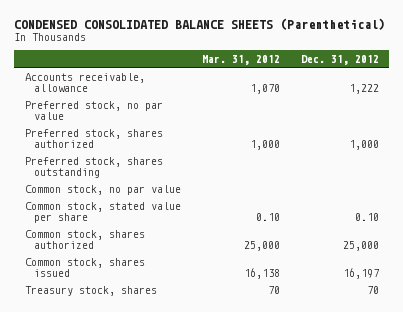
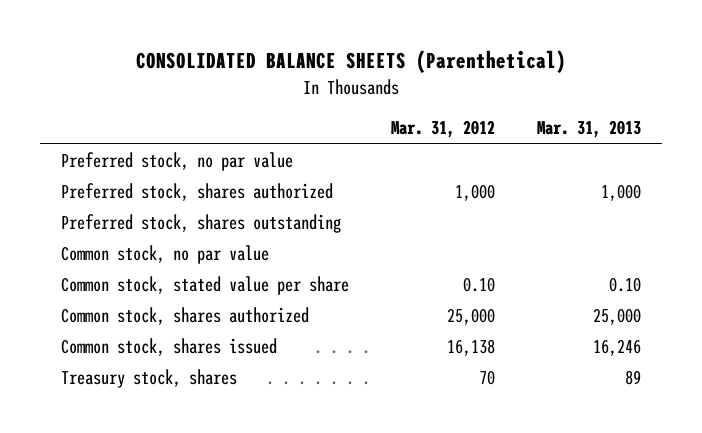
[14,17,386,30] CONDENSED CONSOLIDATED BALANCE SHEETS (Parenthetical) -> [135,50,566,74] CONSOLIDATED BALANCE SHEETS (Parenthetical)
[300,54,379,65] Dec. 31, 2012 -> none
none -> [537,120,642,139] Mar. 31, 2013
[24,72,145,92] Accounts receivable, allowance -> none

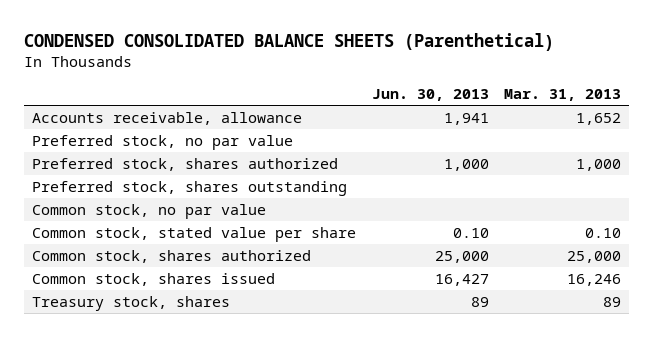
[135,50,566,74] CONSOLIDATED BALANCE SHEETS (Parenthetical) -> [24,33,555,52] CONDENSED CONSOLIDATED BALANCE SHEETS (Parenthetical)
[390,120,495,139] Mar. 31, 2012 -> none
none -> [371,89,489,102] Jun. 30, 2013
none -> [32,111,303,125] Accounts receivable, allowance

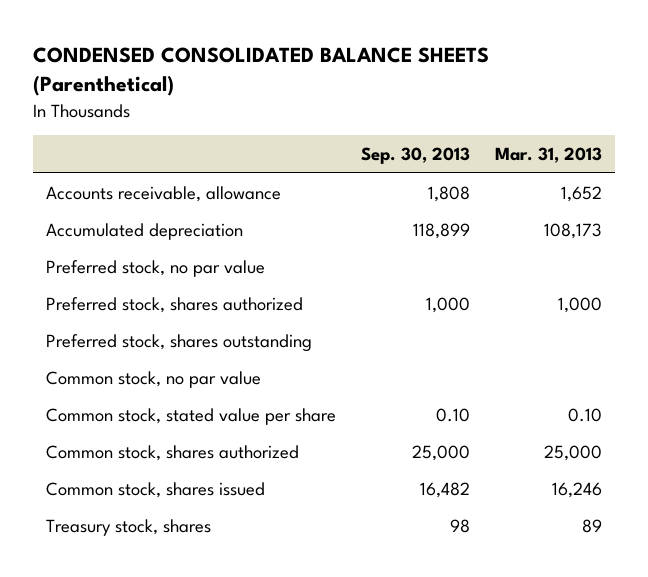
[371,89,489,102] Jun. 30, 2013 -> none
none -> [361,147,471,165] Sep. 30, 2013
none -> [45,222,243,240] Accumulated depreciation

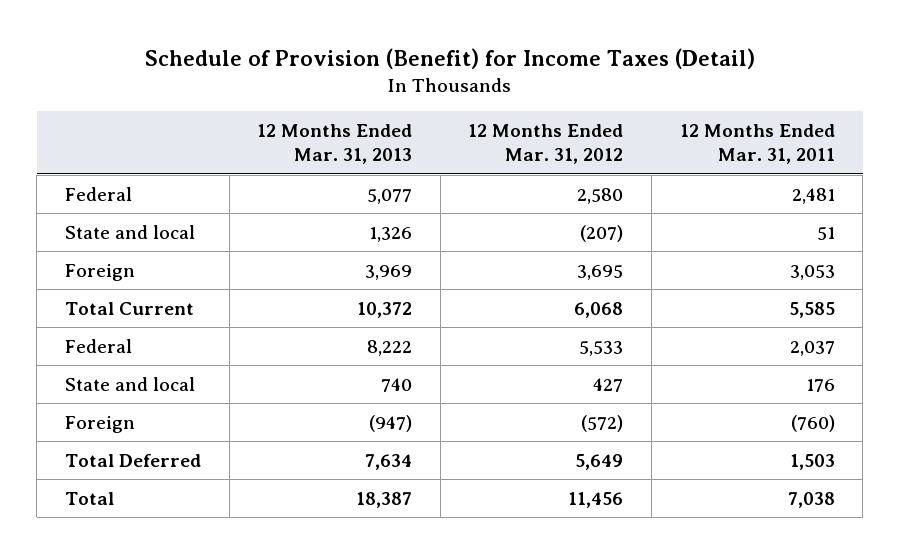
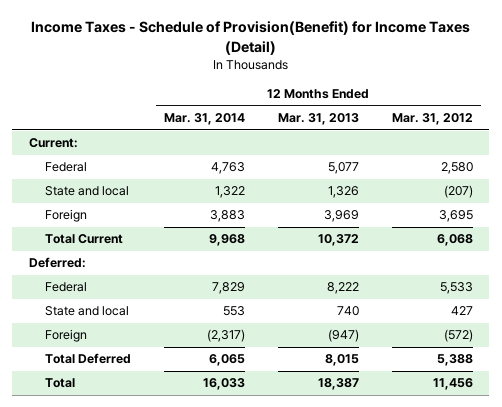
[144,48,755,70] Schedule of Provision (Benefit) for Income Taxes (Detail) -> [30,21,470,56] Income Taxes - Schedule of Provision(Benefit) for Income Taxes (Detail)
[679,123,835,165] 12 Months Ended Mar. 31, 2011 -> none
none -> [163,113,245,126] Mar. 31, 2014
none -> [28,138,78,149] Current:
none -> [28,257,86,269] Deferred:
[365,453,413,470] 7,634 -> [324,354,359,367] 8,015
[575,453,624,470] 5,649 -> [436,354,473,367] 5,388

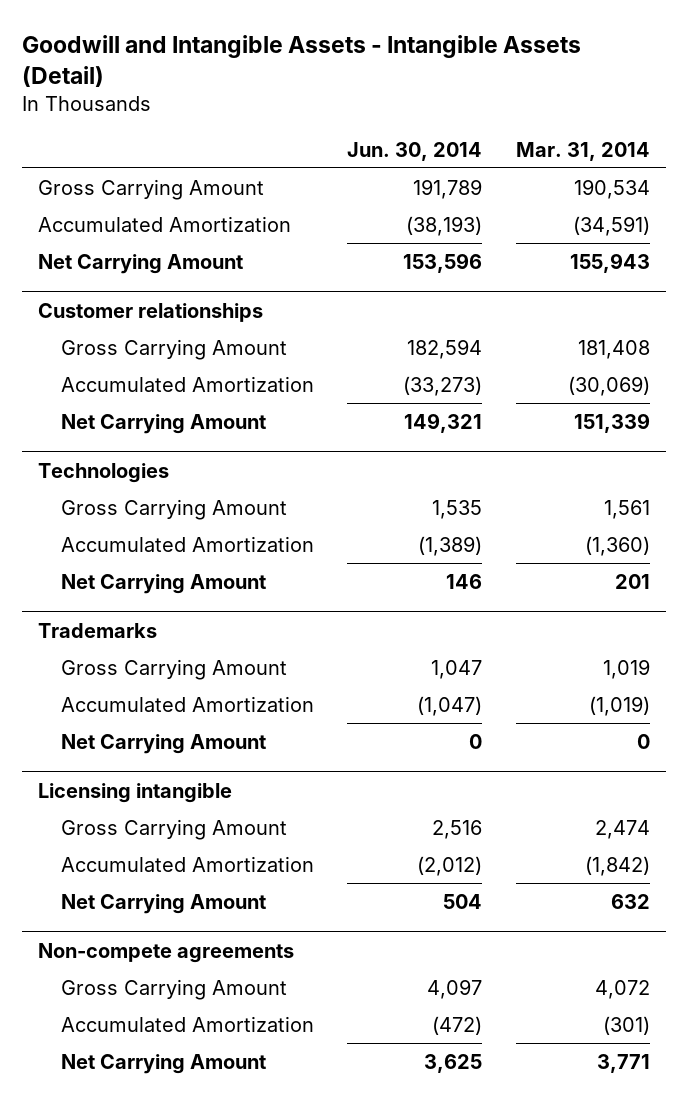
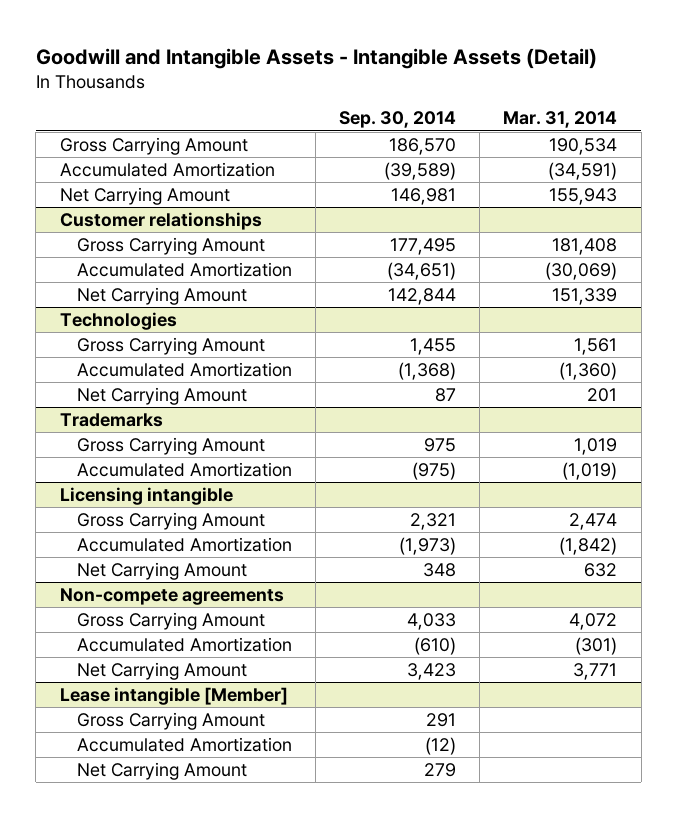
[347,142,483,162] Jun. 30, 2014 -> none
none -> [339,111,457,129] Sep. 30, 2014
[60,733,266,754] Net Carrying Amount -> none
none -> [59,686,288,705] Lease intangible [Member]
none -> [76,711,265,730] Gross Carrying Amount
none -> [76,736,292,752] Accumulated Amortization
none -> [76,761,247,780] Net Carrying Amount

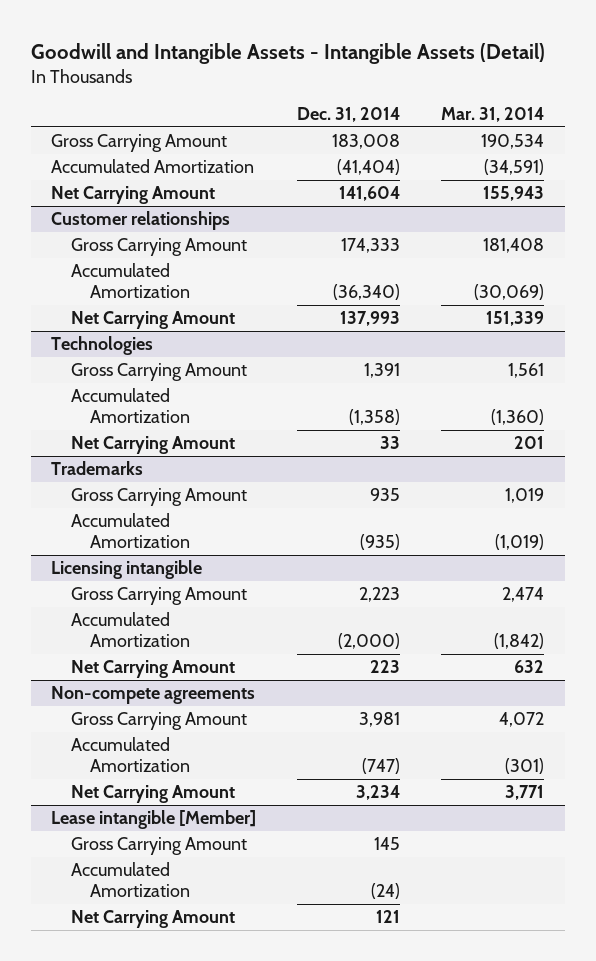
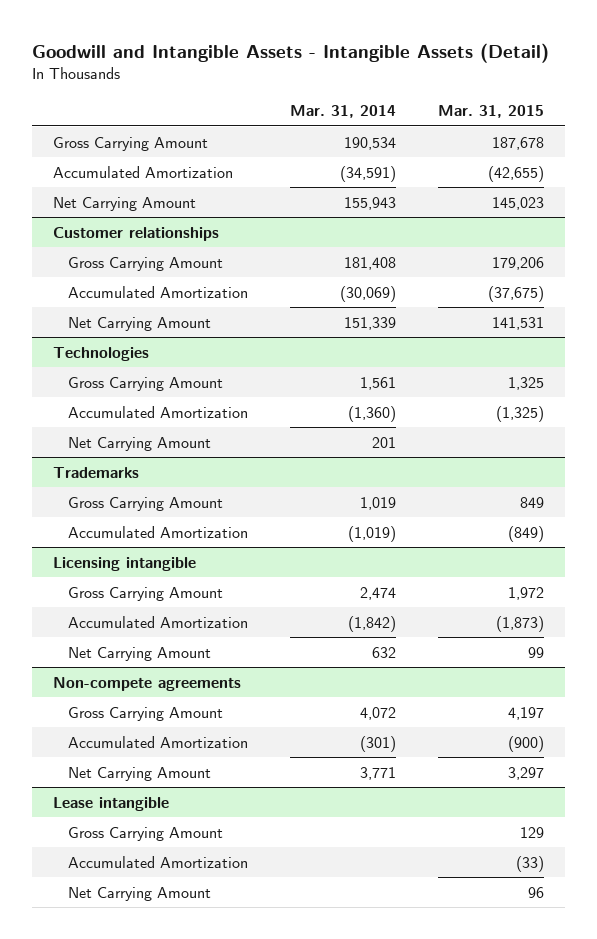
[297,106,401,122] Dec. 31, 2014 -> none
none -> [437,105,544,119] Mar. 31, 2015
[51,810,257,830] Lease intangible [Member] -> [53,796,170,811] Lease intangible

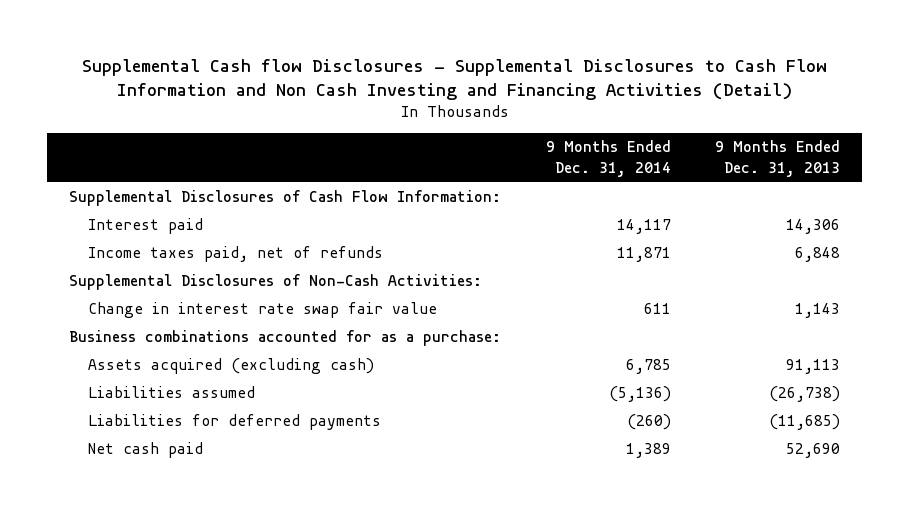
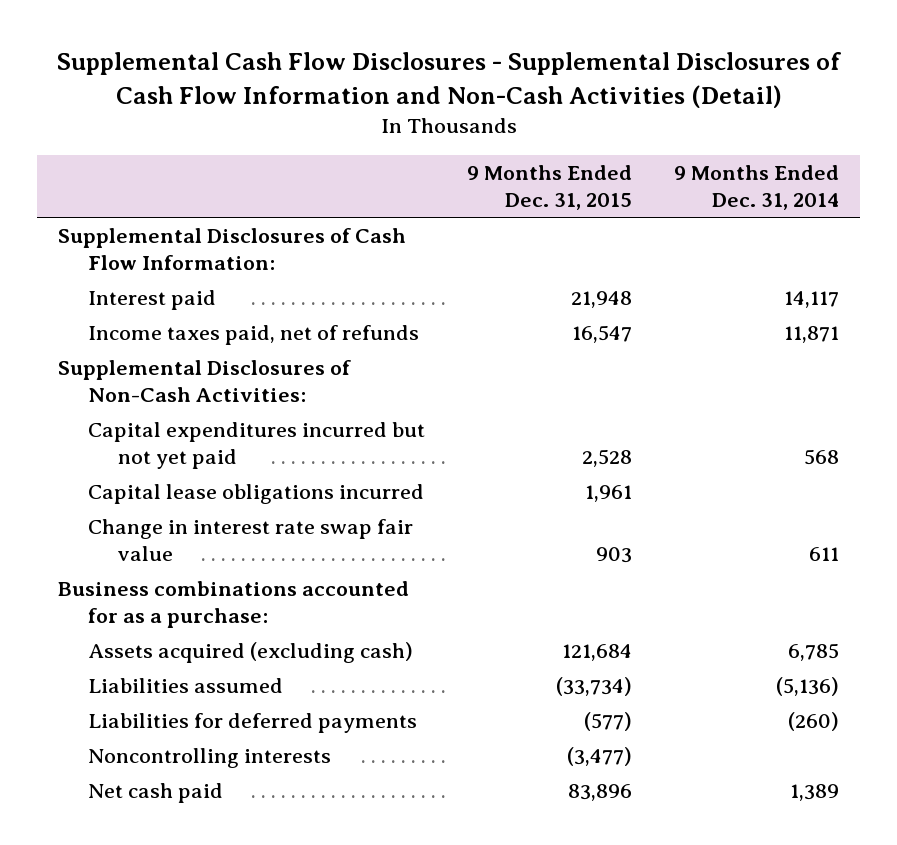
[81,58,827,100] Supplemental Cash flow Disclosures - Supplemental Disclosures to Cash Flow Information and Non Cash Investing and Financing Activities (Detail) -> [56,52,841,108] Supplemental Cash Flow Disclosures - Supplemental Disclosures of Cash Flow Information and Non-Cash Activities (Detail)
[714,140,840,177] 9 Months Ended Dec. 31, 2013 -> none
none -> [467,164,633,210] 9 Months Ended Dec. 31, 2015
none -> [87,421,425,470] Capital expenditures incurred but not yet paid
none -> [87,483,424,504] Capital lease obligations incurred
none -> [87,747,331,768] Noncontrolling interests

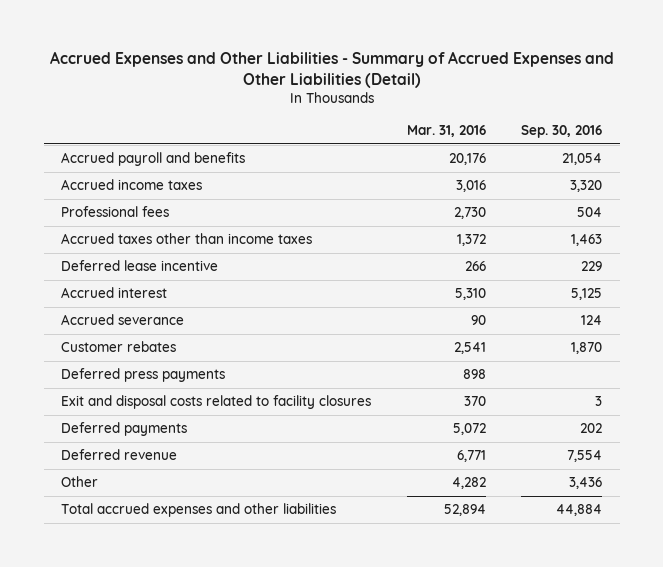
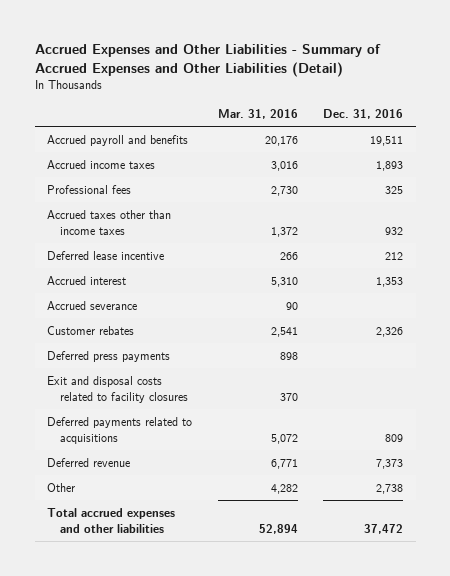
[521,125,603,139] Sep. 30, 2016 -> none
none -> [323,109,404,120] Dec. 31, 2016
[61,422,188,437] Deferred payments -> [47,416,193,444] Deferred payments related to acquisitions

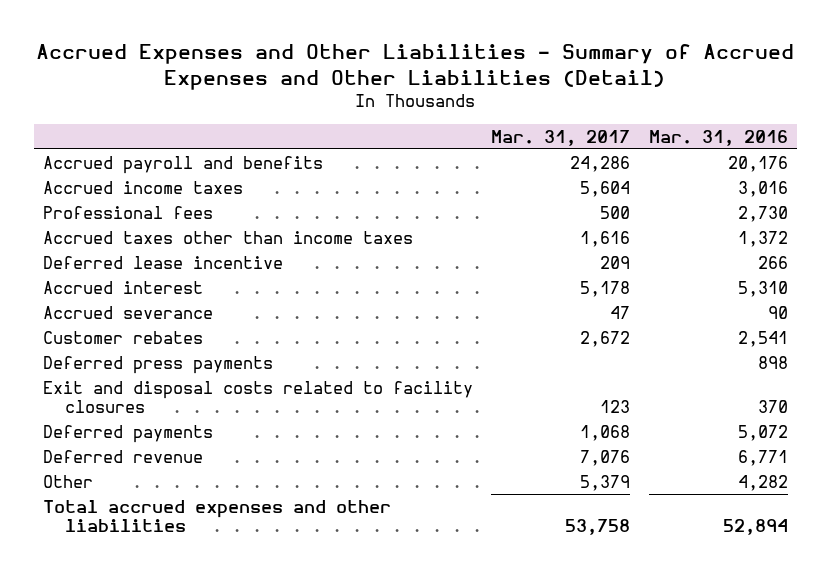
[323,109,404,120] Dec. 31, 2016 -> none
none -> [491,129,631,146] Mar. 31, 2017
[47,416,193,444] Deferred payments related to acquisitions -> [42,424,213,443] Deferred payments

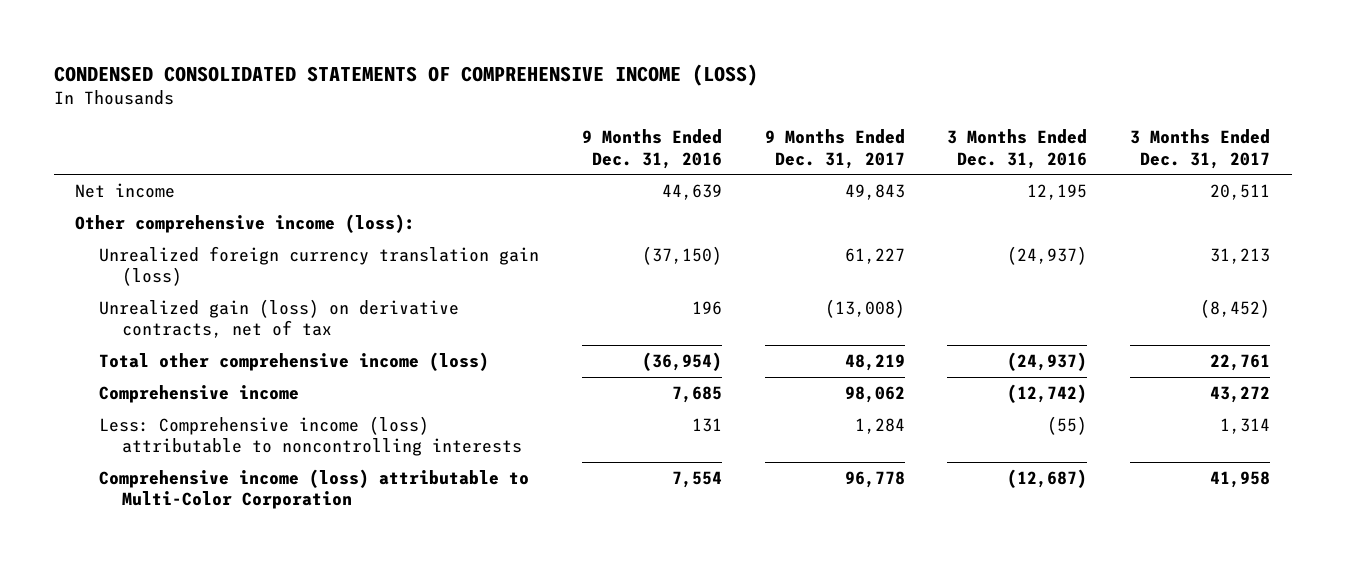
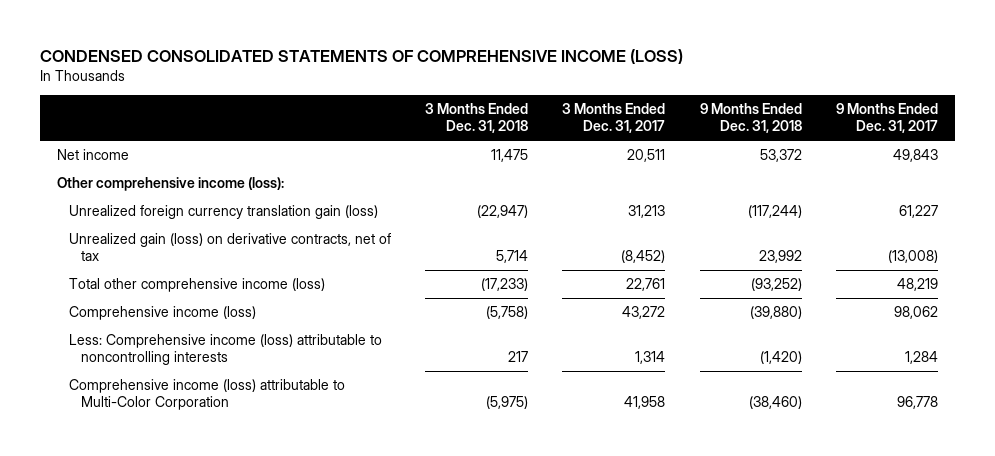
[581,129,722,169] 9 Months Ended Dec. 31, 2016 -> none
[947,129,1088,169] 3 Months Ended Dec. 31, 2016 -> none
none -> [425,103,529,134] 3 Months Ended Dec. 31, 2018
none -> [699,103,802,134] 9 Months Ended Dec. 31, 2018
[98,384,299,403] Comprehensive income -> [68,306,256,321] Comprehensive income (loss)

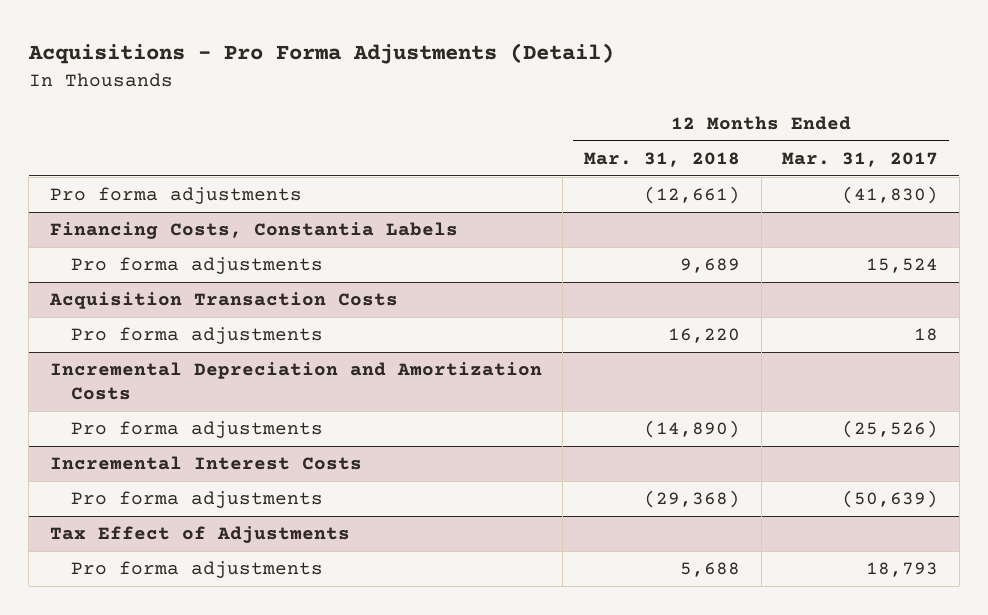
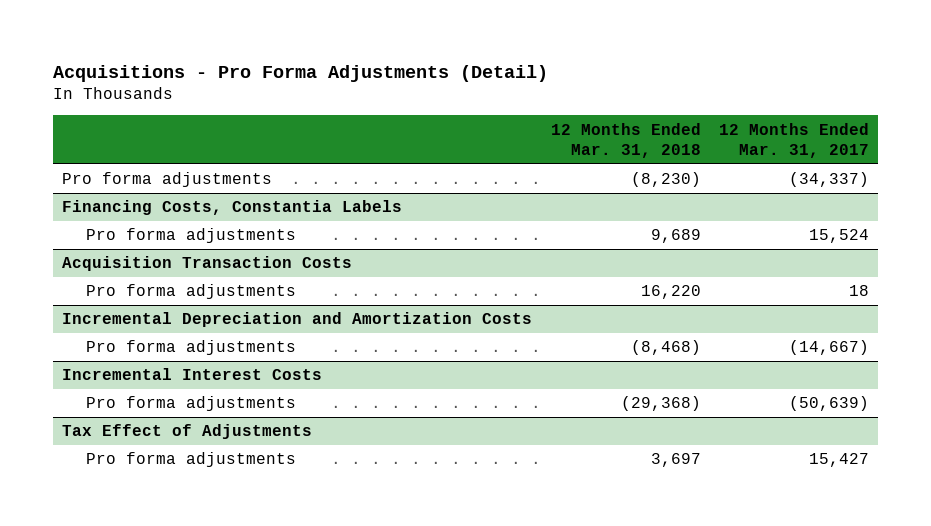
[644,186,741,205] (12,661) -> [630,172,701,188] (8,230)
[842,186,939,205] (41,830) -> [788,172,869,188] (34,337)
[644,420,741,439] (14,890) -> [630,340,701,356] (8,468)
[842,420,939,439] (25,526) -> [788,340,869,356] (14,667)
[680,562,741,578] 5,688 -> [650,453,701,468] 3,697
[866,562,939,578] 18,793 -> [808,453,869,468] 15,427

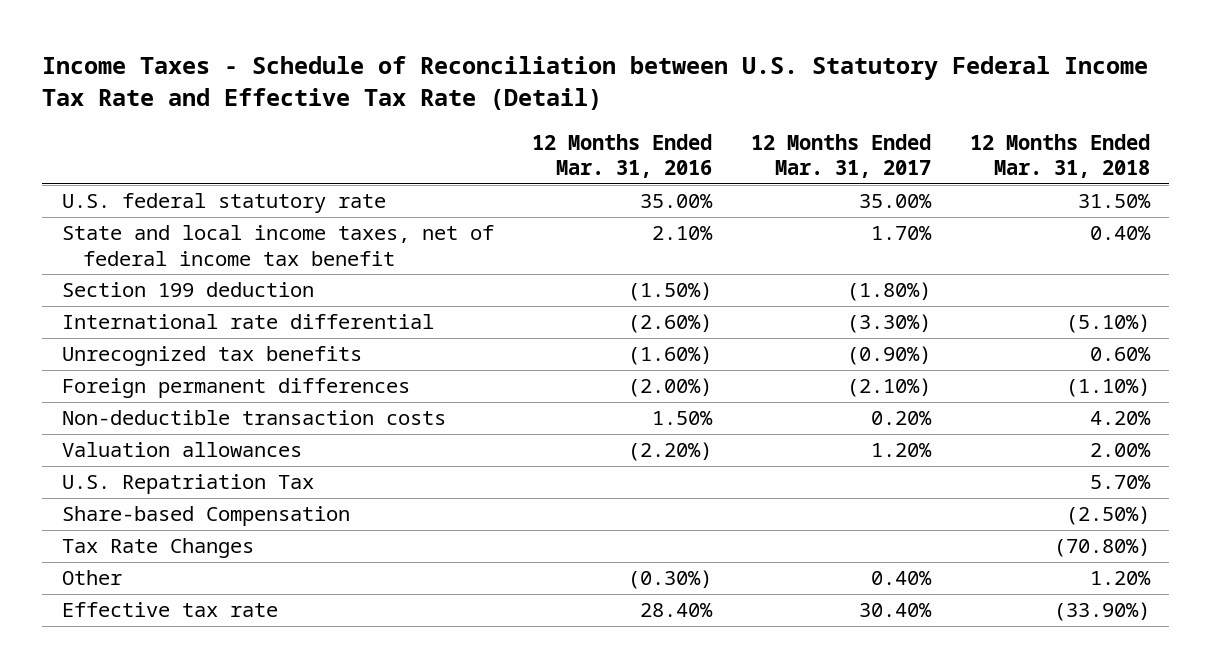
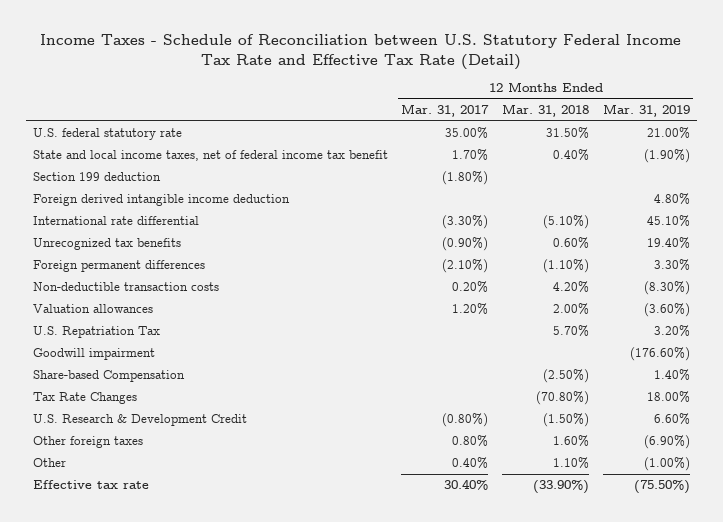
[532,133,713,179] 12 Months Ended Mar. 31, 2016 -> none
none -> [602,104,690,118] Mar. 31, 2019
none -> [32,194,290,207] Foreign derived intangible income deduction
none -> [32,348,155,361] Goodwill impairment
none -> [32,414,247,427] U.S. Research & Development Credit
none -> [32,436,143,449] Other foreign taxes
[1090,571,1152,586] 1.20% -> [553,457,590,470] 1.10%

